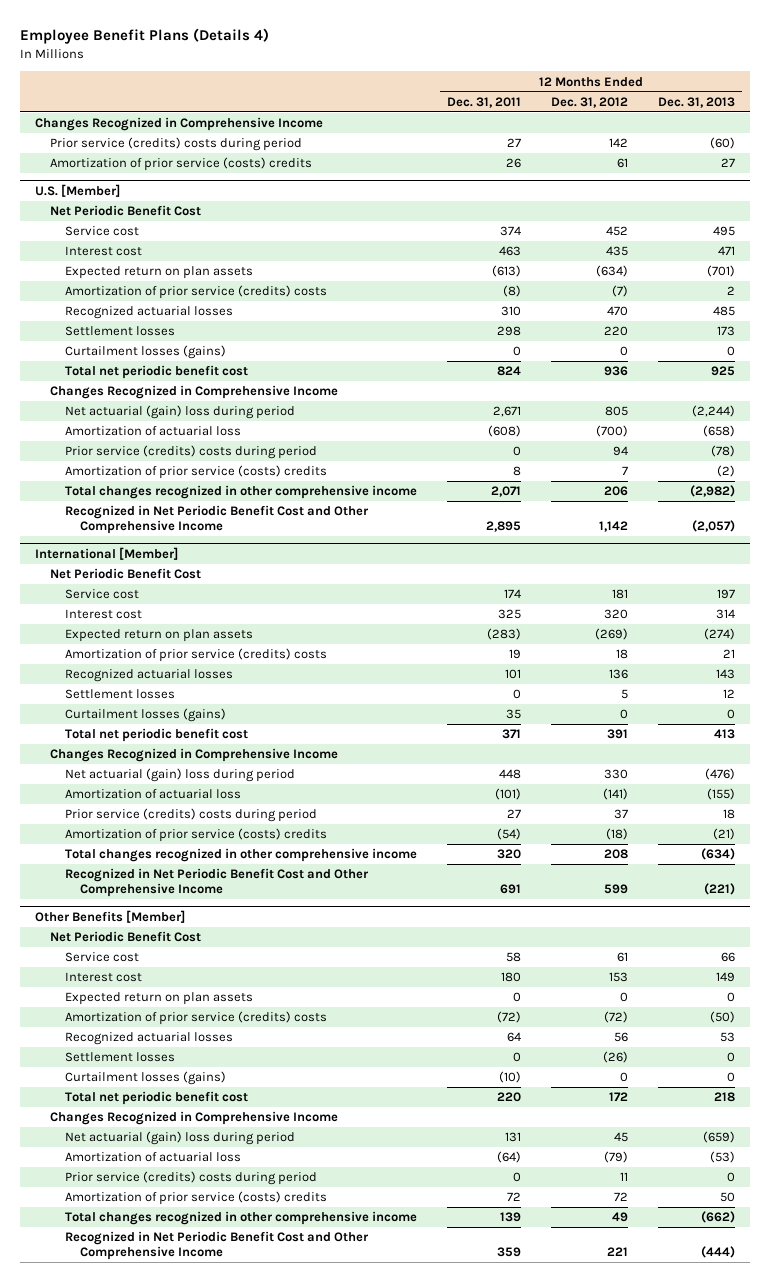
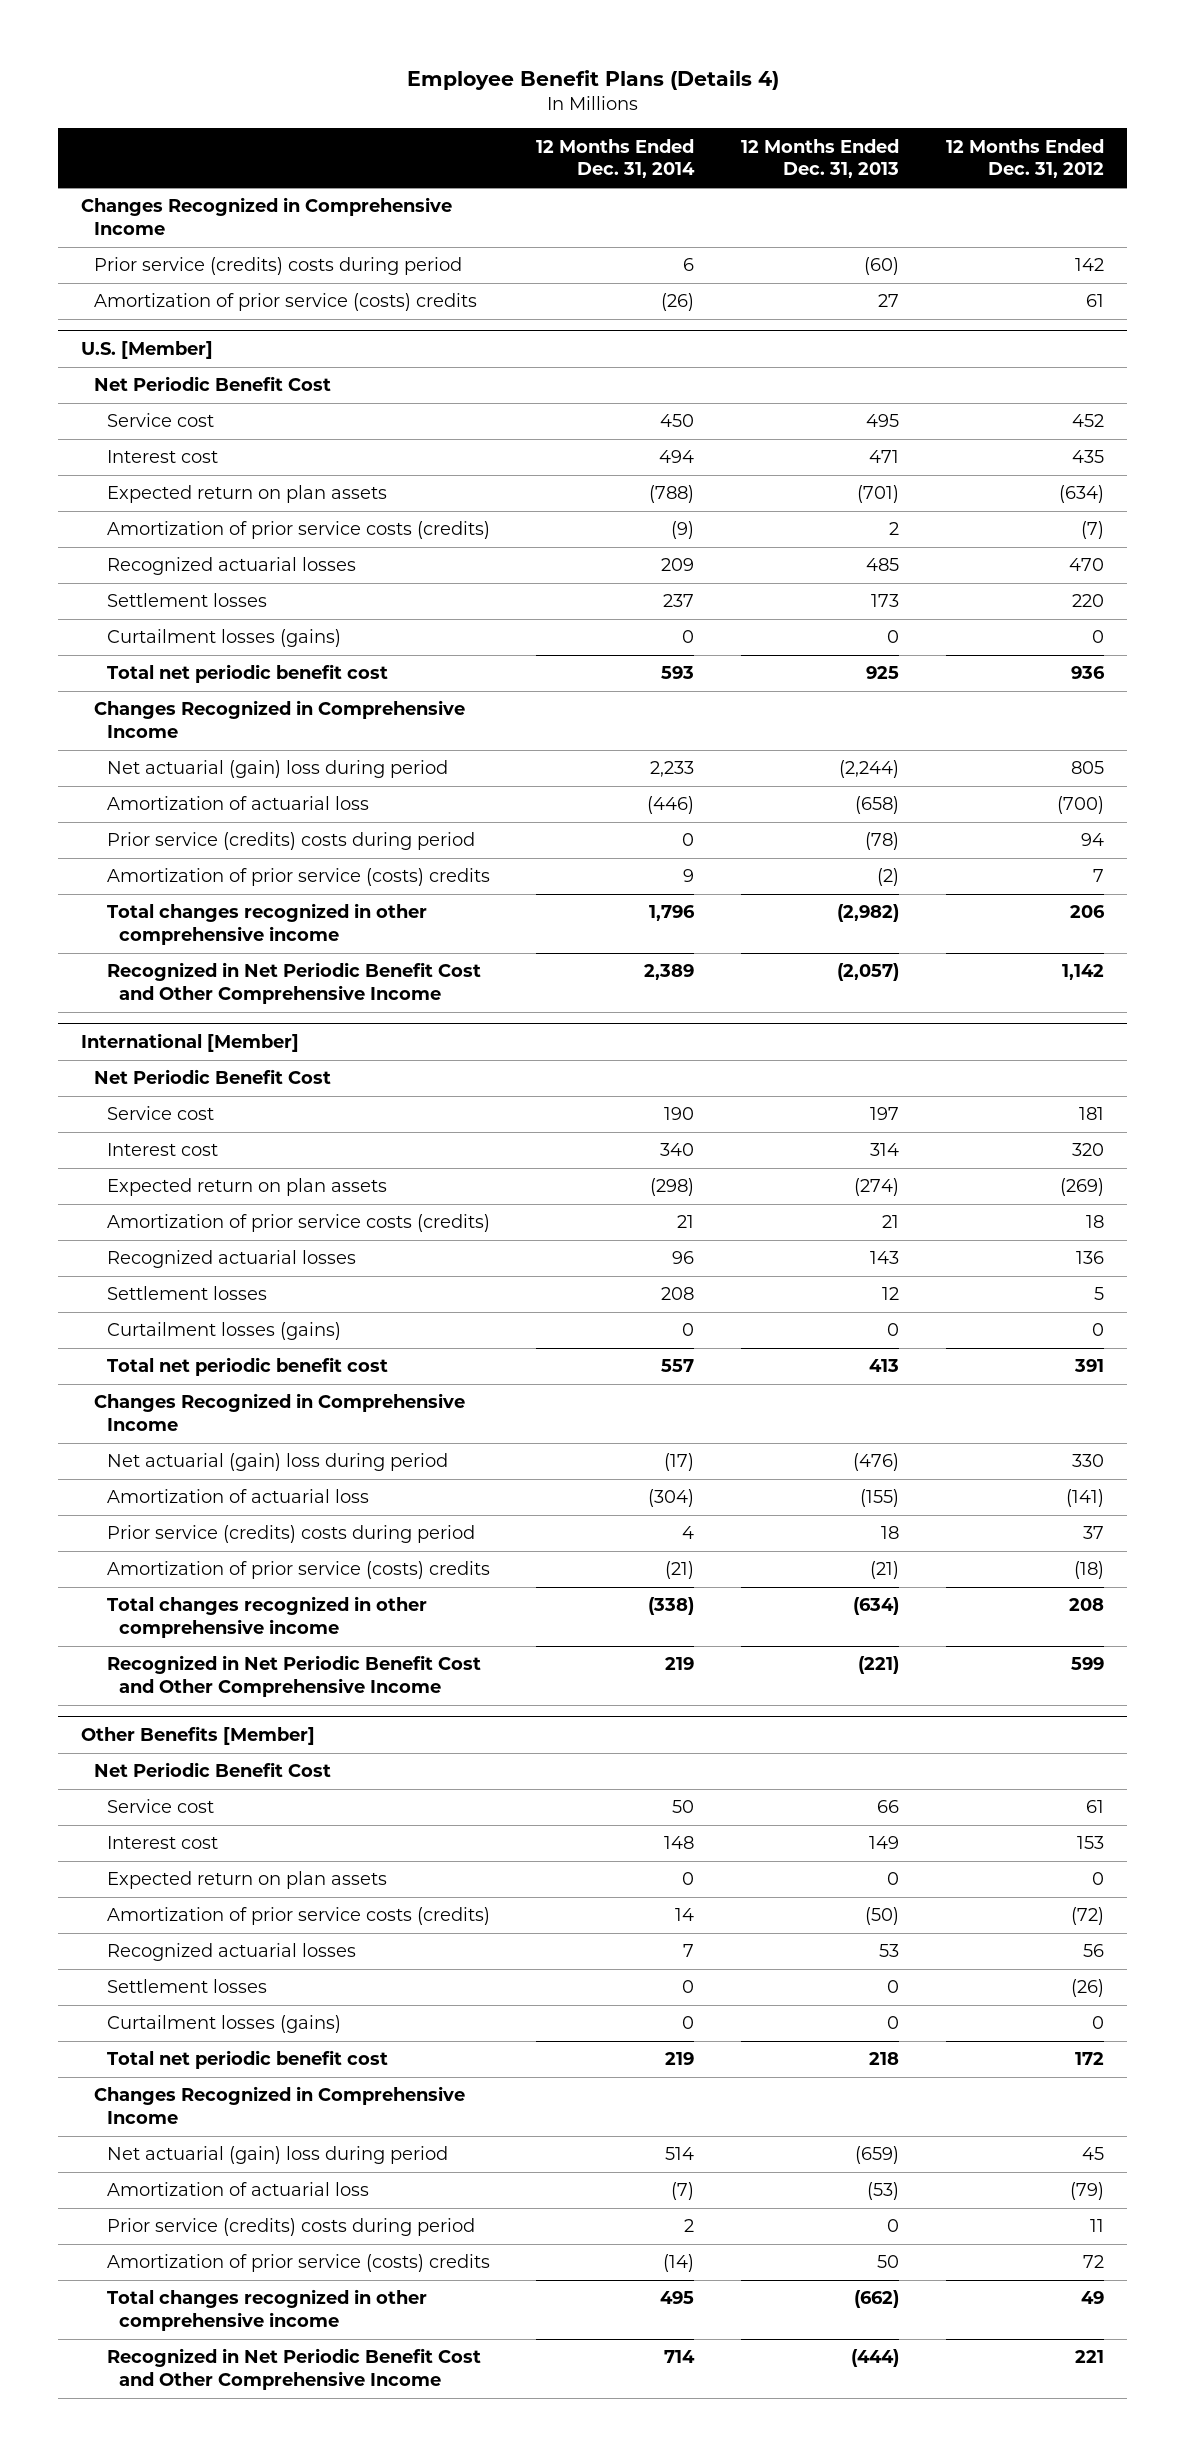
[447,96,522,108] Dec. 31, 2011 -> none
none -> [536,138,696,179] 12 Months Ended Dec. 31, 2014
[65,285,328,300] Amortization of prior service (credits) costs -> [106,521,490,540] Amortization of prior service costs (credits)
[65,648,328,663] Amortization of prior service (credits) costs -> [106,1214,490,1233] Amortization of prior service costs (credits)
[65,1011,328,1026] Amortization of prior service (credits) costs -> [106,1907,490,1926] Amortization of prior service costs (credits)

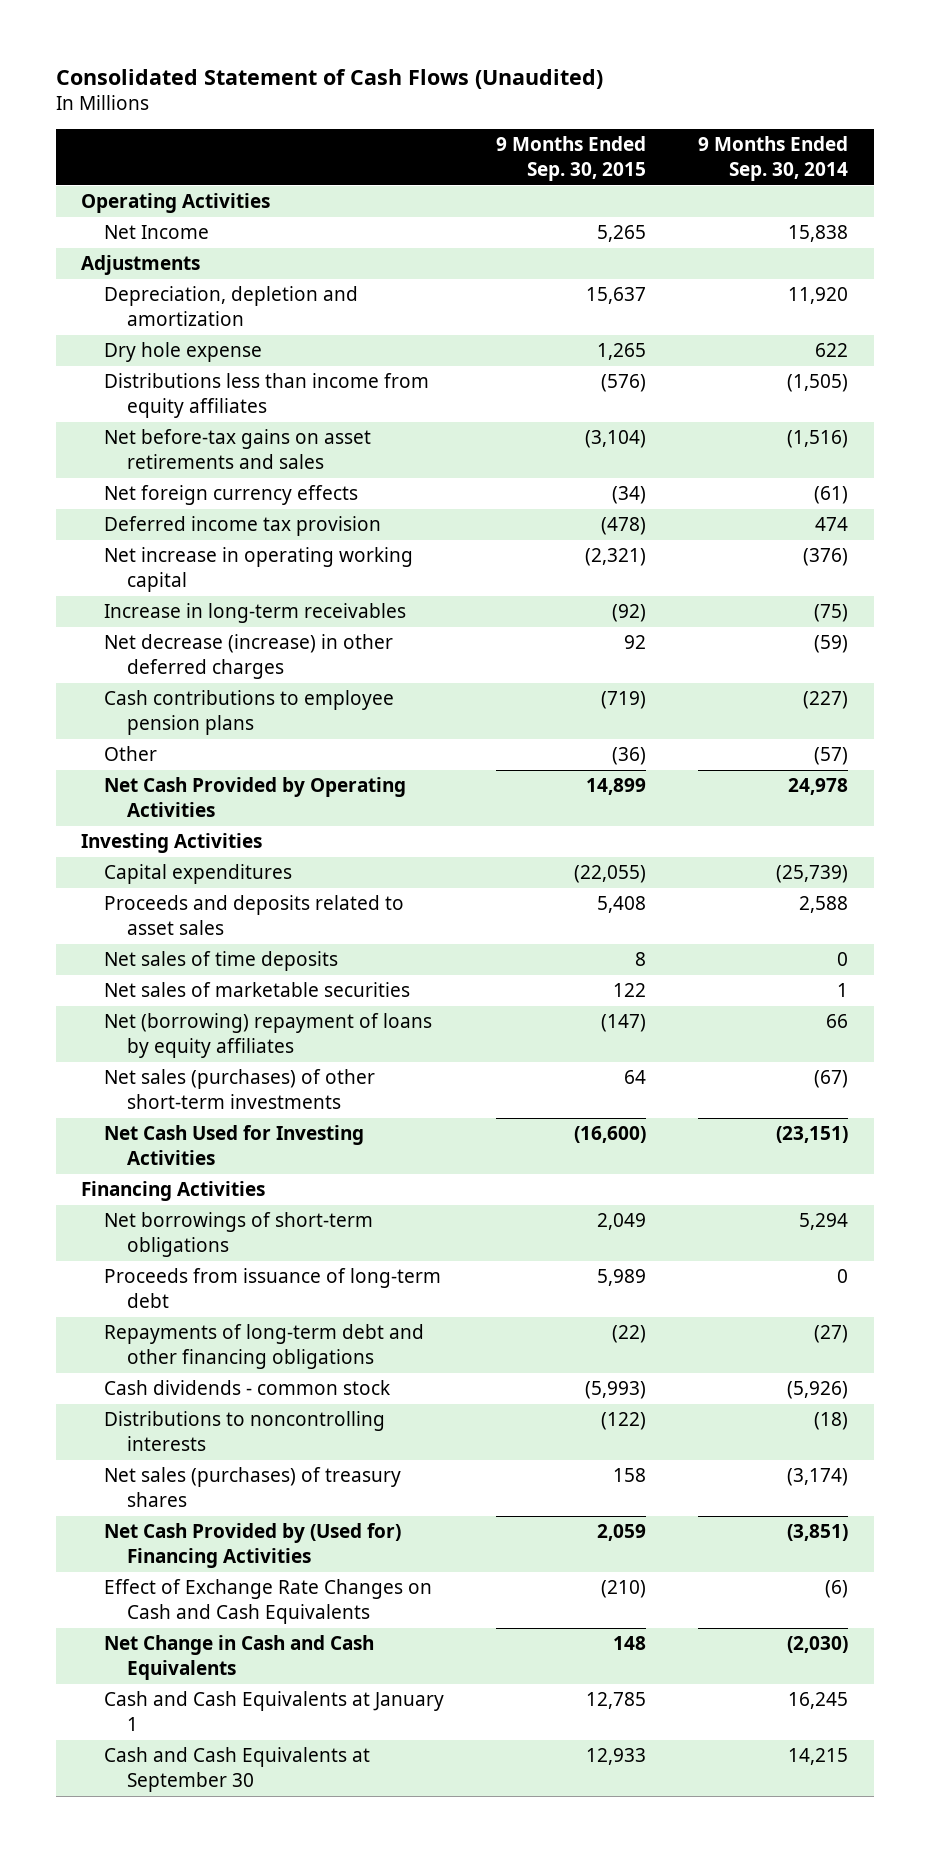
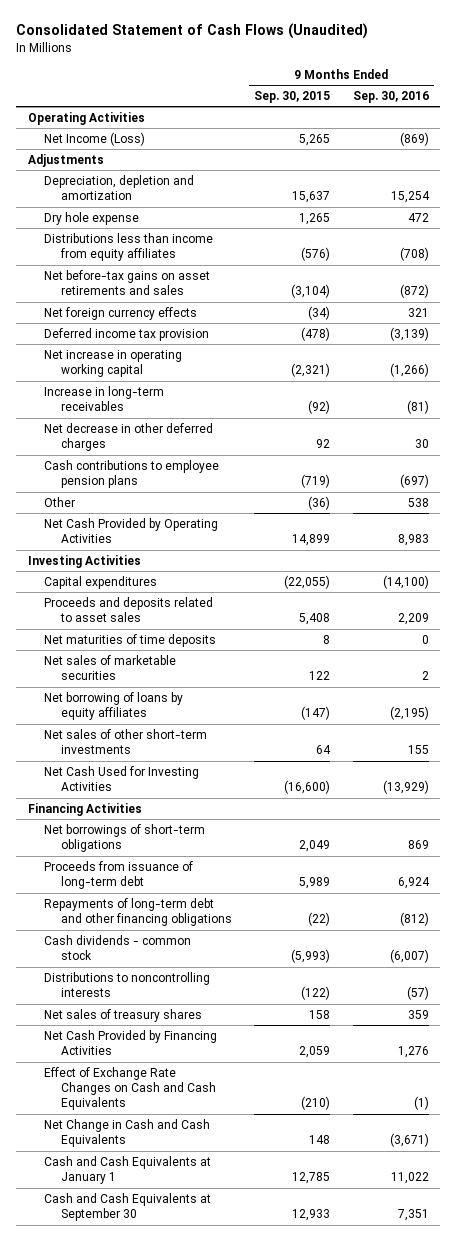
[697,136,848,181] 9 Months Ended Sep. 30, 2014 -> none
none -> [352,91,429,104] Sep. 30, 2016
[104,225,210,240] Net Income -> [44,131,146,146] Net Income (Loss)
[104,634,394,679] Net decrease (increase) in other deferred charges -> [44,422,214,452] Net decrease in other deferred charges
[104,951,339,972] Net sales of time deposits -> [44,633,217,647] Net maturities of time deposits
[104,1013,433,1058] Net (borrowing) repayment of loans by equity affiliates -> [44,691,184,721] Net borrowing of loans by equity affiliates
[104,1069,376,1109] Net sales (purchases) of other short-term investments -> [44,728,208,755] Net sales of other short-term investments
[104,1467,402,1507] Net sales (purchases) of treasury shares -> [44,1008,203,1022] Net sales of treasury shares
[104,1523,402,1568] Net Cash Provided by (Used for) Financing Activities -> [44,1029,218,1056] Net Cash Provided by Financing Activities

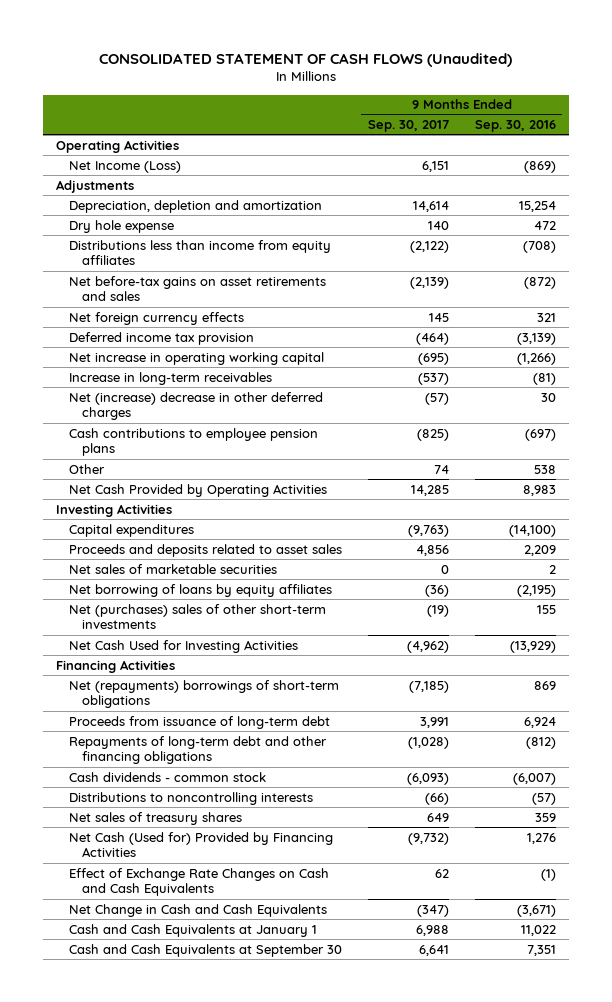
[16,23,369,40] Consolidated Statement of Cash Flows (Unaudited) -> [98,52,512,67] CONSOLIDATED STATEMENT OF CASH FLOWS (Unaudited)
[254,91,331,104] Sep. 30, 2015 -> none
none -> [367,120,449,133] Sep. 30, 2017
[44,422,214,452] Net decrease in other deferred charges -> [69,391,324,421] Net (increase) decrease in other deferred charges
[44,633,217,647] Net maturities of time deposits -> none
[44,728,208,755] Net sales of other short-term investments -> [69,603,327,630] Net (purchases) sales of other short-term investments
[44,823,206,853] Net borrowings of short-term obligations -> [69,679,340,709] Net (repayments) borrowings of short-term obligations
[44,1029,218,1056] Net Cash Provided by Financing Activities -> [69,831,334,858] Net Cash (Used for) Provided by Financing Activities

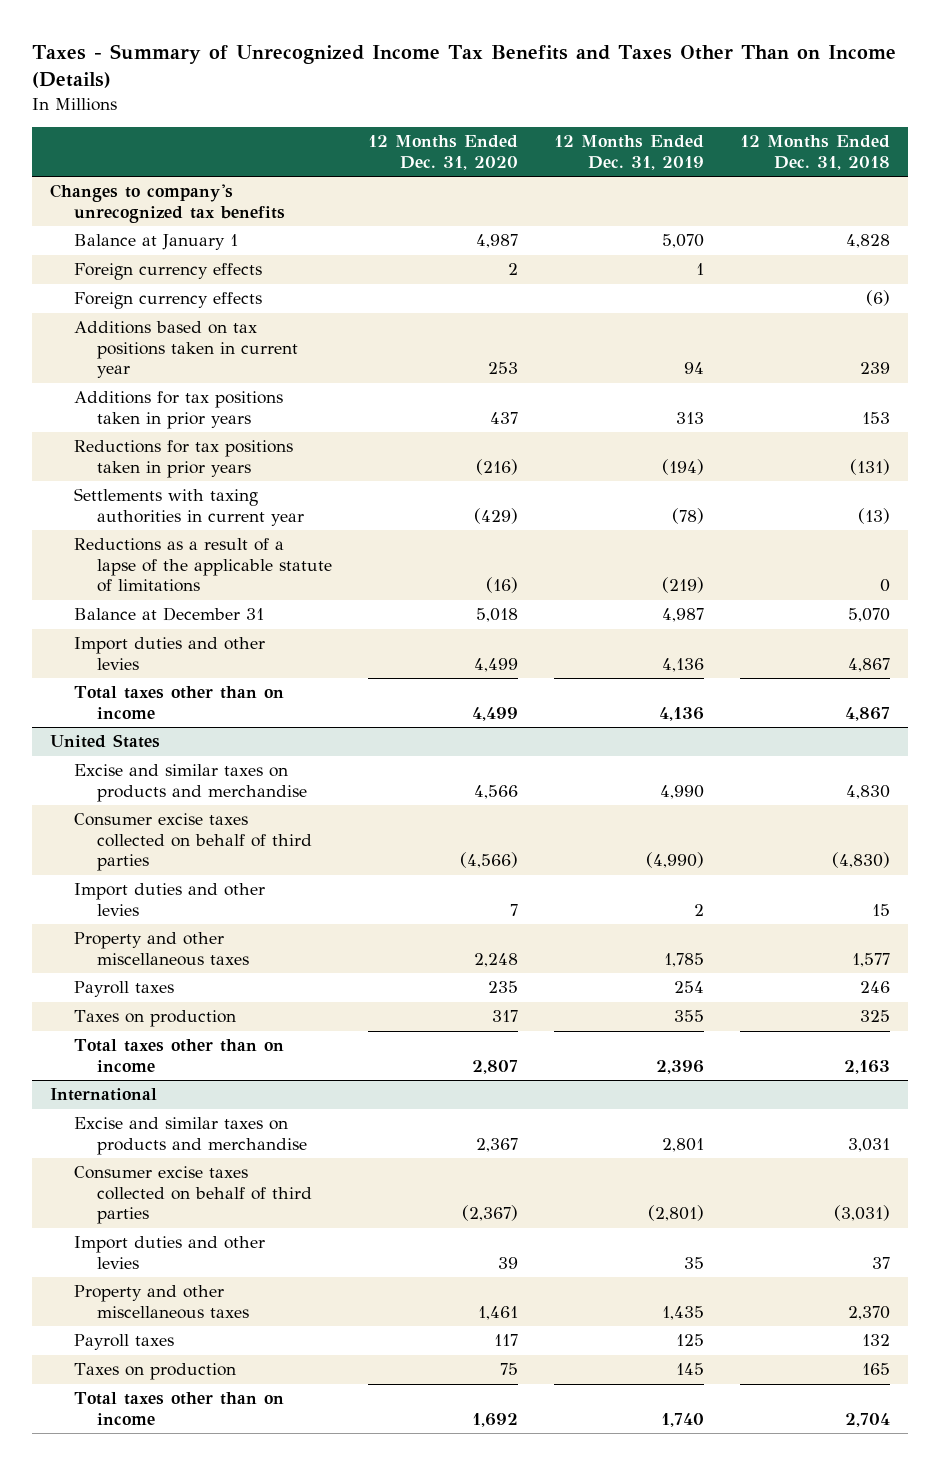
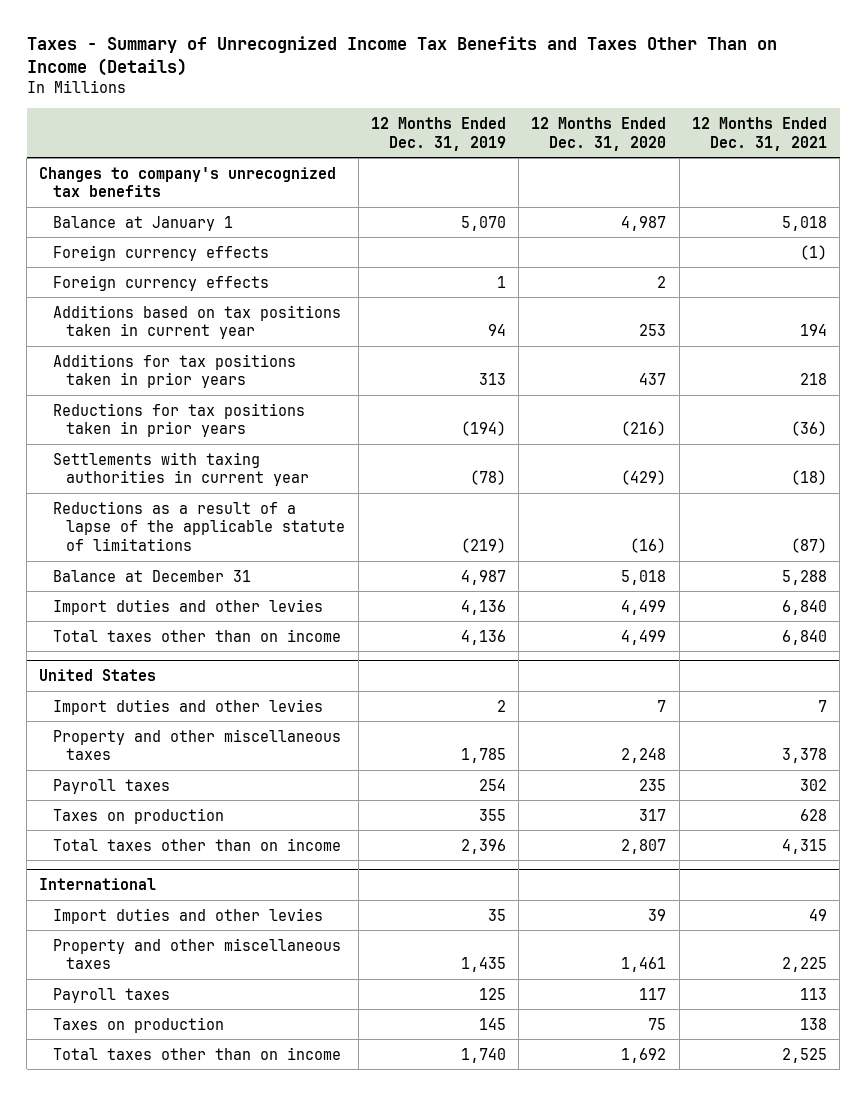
[739,135,890,170] 12 Months Ended Dec. 31, 2018 -> none
none -> [691,116,827,151] 12 Months Ended Dec. 31, 2021
[73,263,262,281] Foreign currency effects -> [52,274,269,291] Foreign currency effects
[73,764,308,802] Excise and similar taxes on products and merchandise -> none
[73,813,313,872] Consumer excise taxes collected on behalf of third parties -> none
[73,1117,308,1155] Excise and similar taxes on products and merchandise -> none
[73,1166,313,1225] Consumer excise taxes collected on behalf of third parties -> none

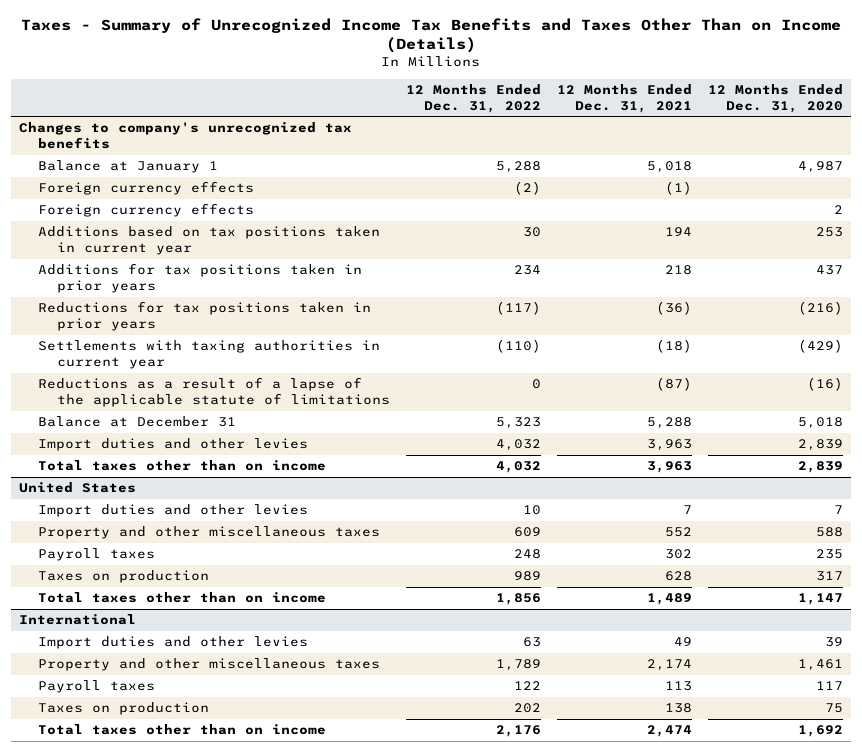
[370,116,506,151] 12 Months Ended Dec. 31, 2019 -> none
none -> [405,84,541,113] 12 Months Ended Dec. 31, 2022
[621,599,667,615] 4,499 -> [797,439,843,452] 2,839
[781,599,827,615] 6,840 -> [646,439,692,452] 3,963
[621,629,667,645] 4,499 -> [797,461,843,474] 2,839
[781,629,827,645] 6,840 -> [646,461,692,474] 3,963
[621,748,667,764] 2,248 -> [815,527,843,538] 588
[781,748,827,764] 3,378 -> [664,527,692,538] 552
[621,838,667,854] 2,807 -> [797,593,843,606] 1,147
[781,838,827,854] 4,315 -> [646,593,692,606] 1,489
[781,957,827,973] 2,225 -> [646,659,692,672] 2,174
[781,1047,827,1063] 2,525 -> [646,725,692,738] 2,474

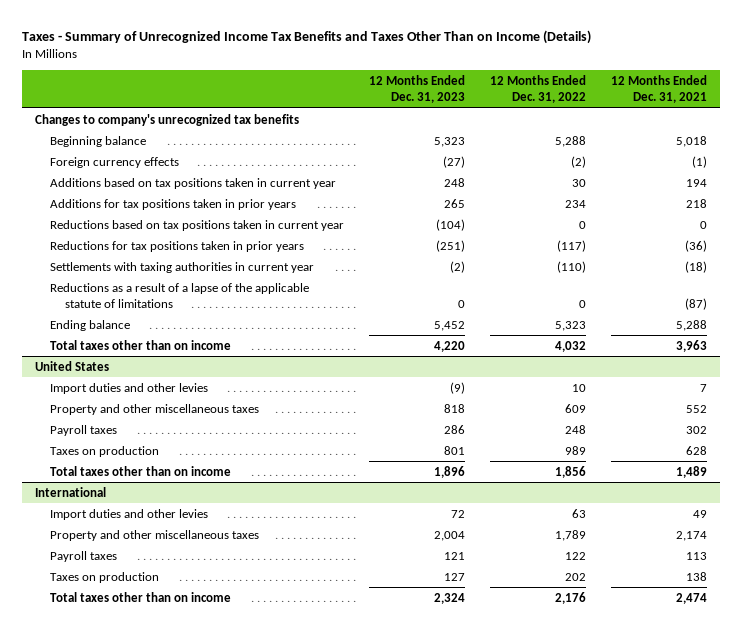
[707,84,843,113] 12 Months Ended Dec. 31, 2020 -> none
none -> [368,75,465,104] 12 Months Ended Dec. 31, 2023
[37,160,218,174] Balance at January 1 -> [49,135,146,147] Beginning balance
[37,203,254,218] Foreign currency effects -> none
none -> [49,219,344,231] Reductions based on tax positions taken in current year
[37,438,308,452] Import duties and other levies -> none
[37,416,236,428] Balance at December 31 -> [49,319,130,331] Ending balance

